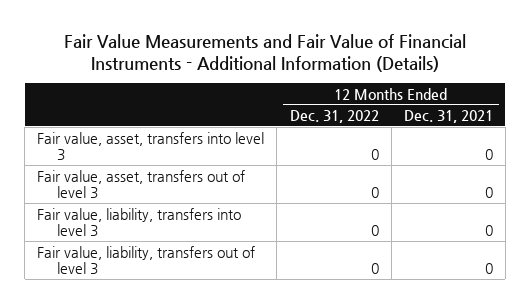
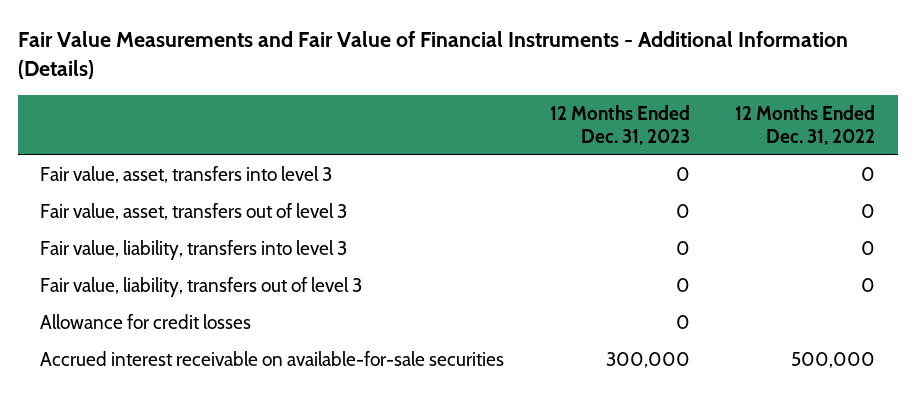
[403,110,493,124] Dec. 31, 2021 -> none
none -> [549,104,690,145] 12 Months Ended Dec. 31, 2023
none -> [40,313,252,329] Allowance for credit losses
none -> [40,350,505,366] Accrued interest receivable on available-for-sale securities

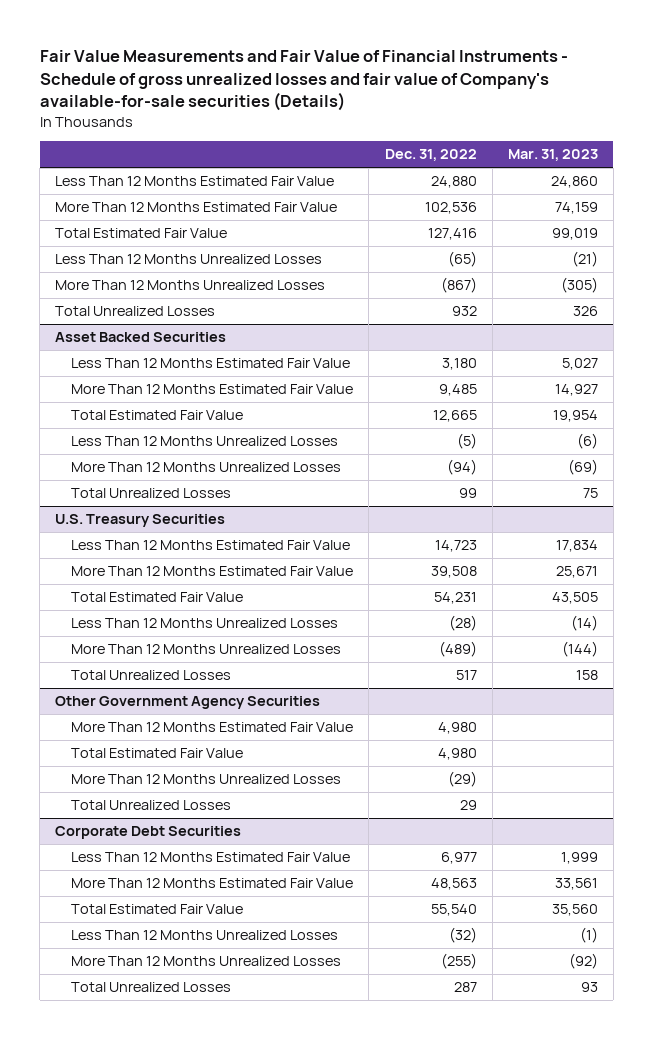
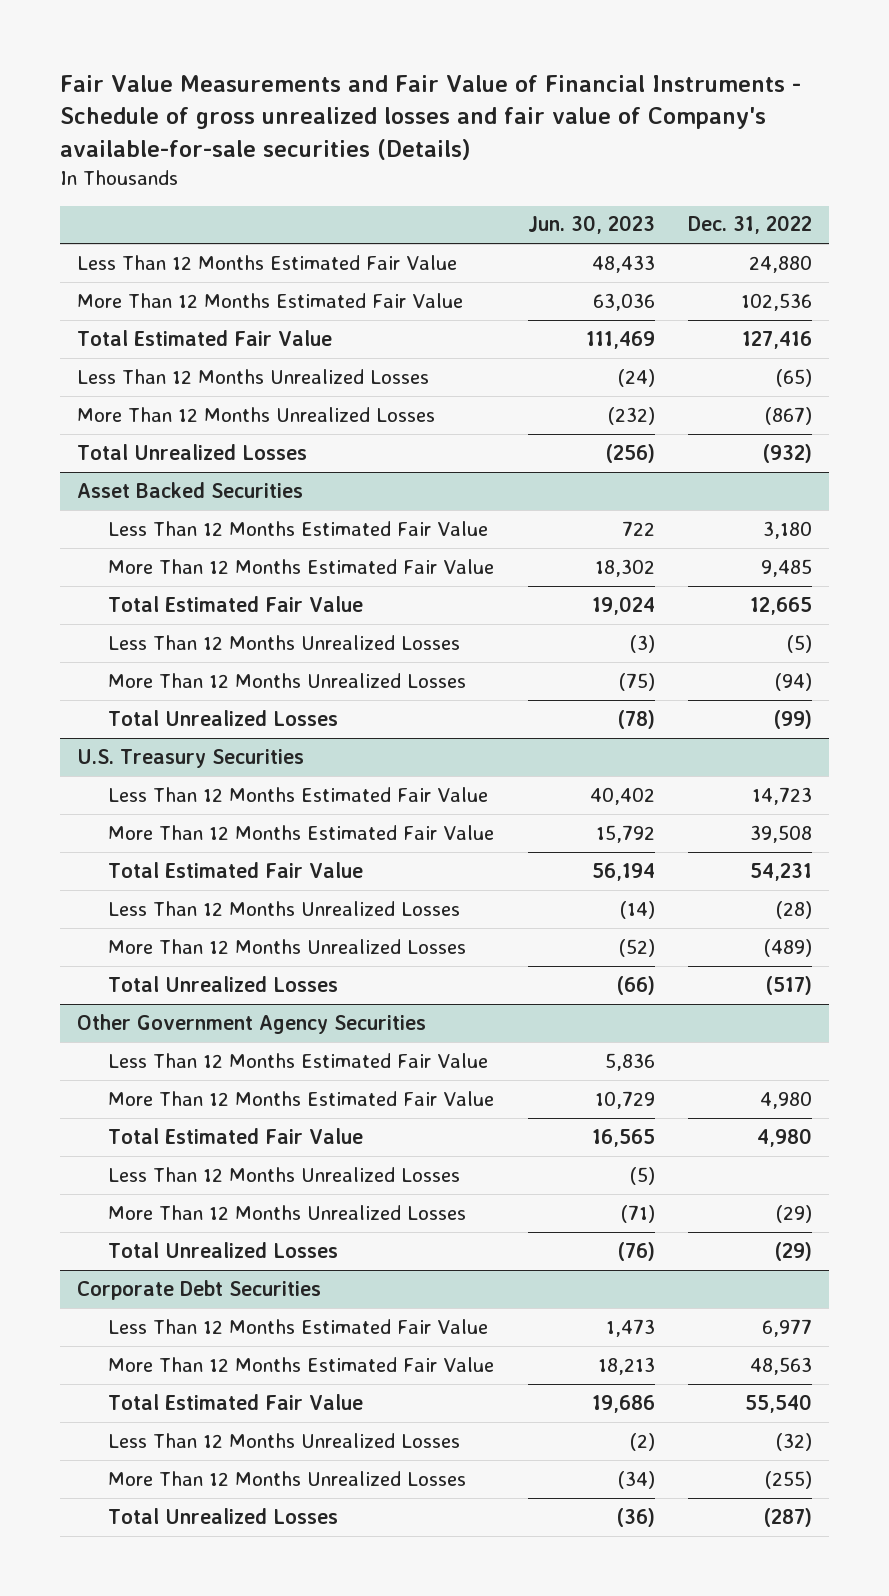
[507,149,598,162] Mar. 31, 2023 -> none
none -> [527,215,655,235] Jun. 30, 2023
[451,306,477,317] 932 -> [763,443,813,463] (932)
[458,488,477,499] 99 -> [774,709,813,729] (99)
[455,670,477,681] 517 -> [766,975,813,995] (517)
none -> [108,1052,489,1068] Less Than 12 Months Estimated Fair Value
none -> [108,1166,461,1182] Less Than 12 Months Unrealized Losses
[459,800,477,811] 29 -> [775,1241,813,1261] (29)
[453,982,477,993] 287 -> [764,1507,813,1527] (287)

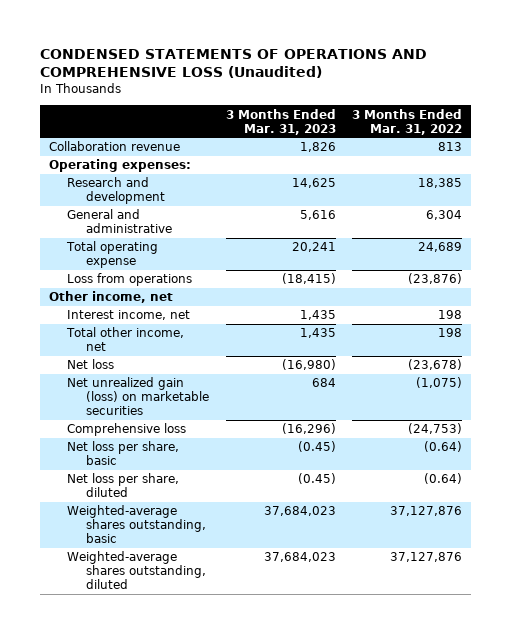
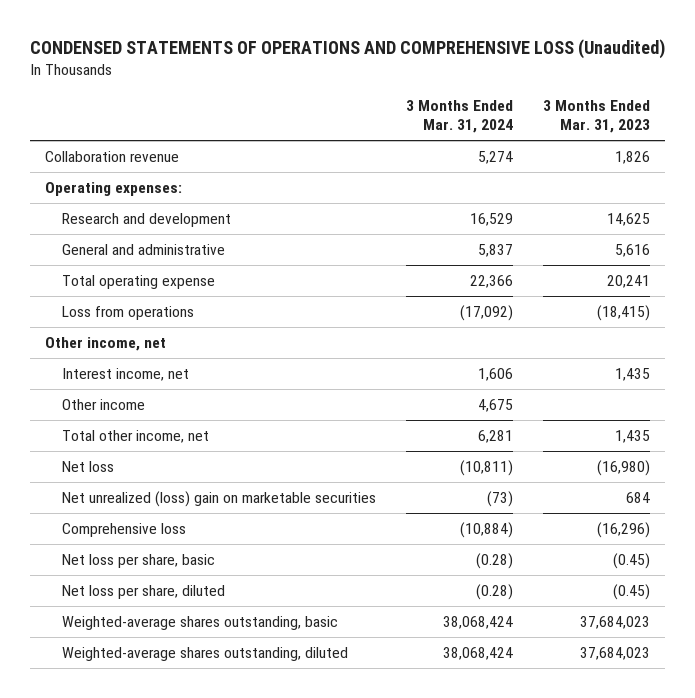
[352,108,463,135] 3 Months Ended Mar. 31, 2022 -> none
none -> [405,100,513,134] 3 Months Ended Mar. 31, 2024
none -> [61,398,145,410] Other income
[67,377,209,416] Net unrealized gain (loss) on marketable securities -> [61,490,376,507] Net unrealized (loss) gain on marketable securities

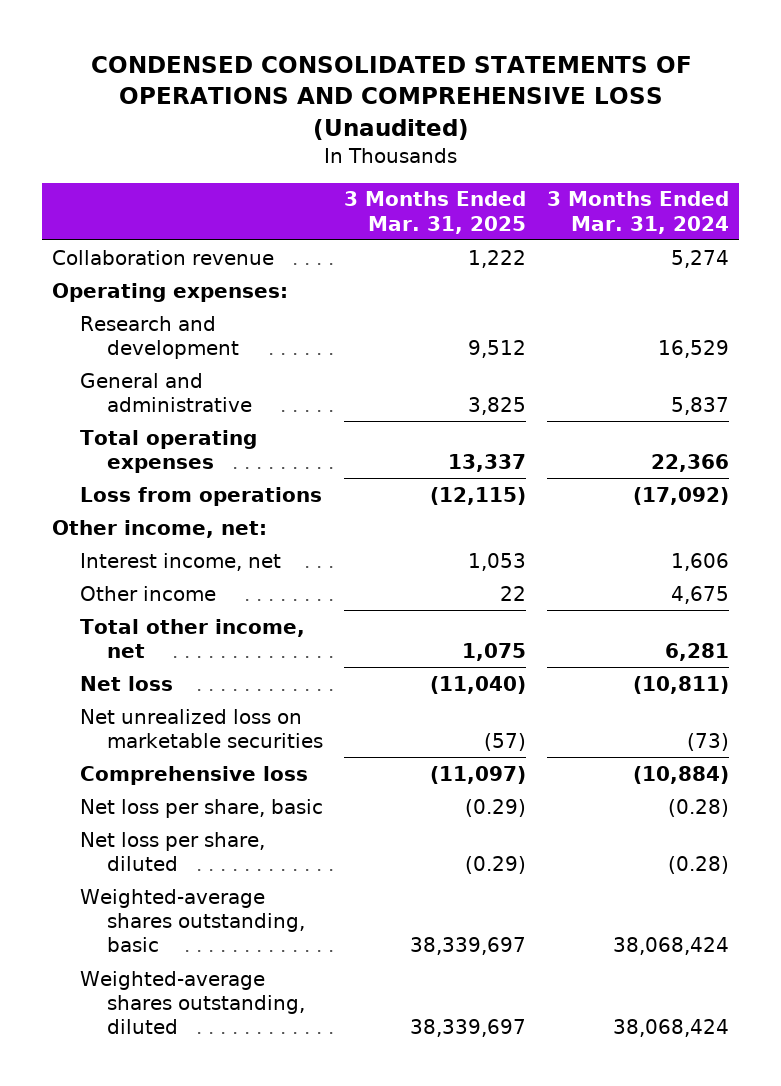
[29,39,665,60] CONDENSED STATEMENTS OF OPERATIONS AND COMPREHENSIVE LOSS (Unaudited) -> [90,56,692,140] CONDENSED CONSOLIDATED STATEMENTS OF OPERATIONS AND COMPREHENSIVE LOSS (Unaudited)
[543,100,651,134] 3 Months Ended Mar. 31, 2023 -> none
none -> [344,191,527,234] 3 Months Ended Mar. 31, 2025
[61,274,215,289] Total operating expense -> [79,429,257,474] Total operating expenses
[45,336,167,351] Other income, net -> [52,519,268,538] Other income, net:
[61,490,376,507] Net unrealized (loss) gain on marketable securities -> [79,708,324,749] Net unrealized loss on marketable securities

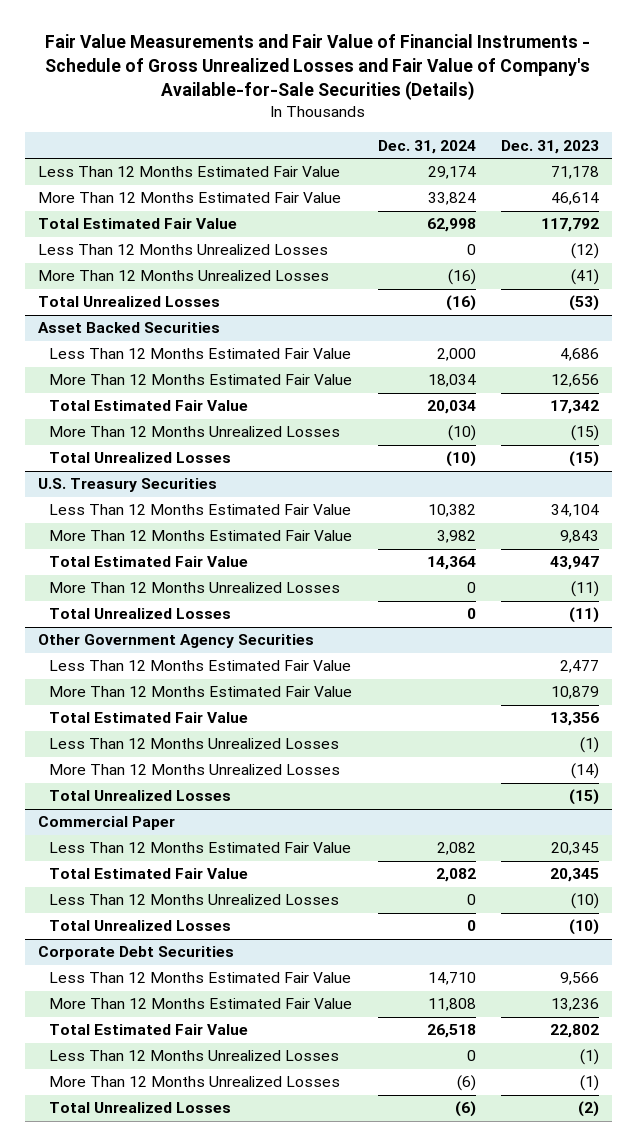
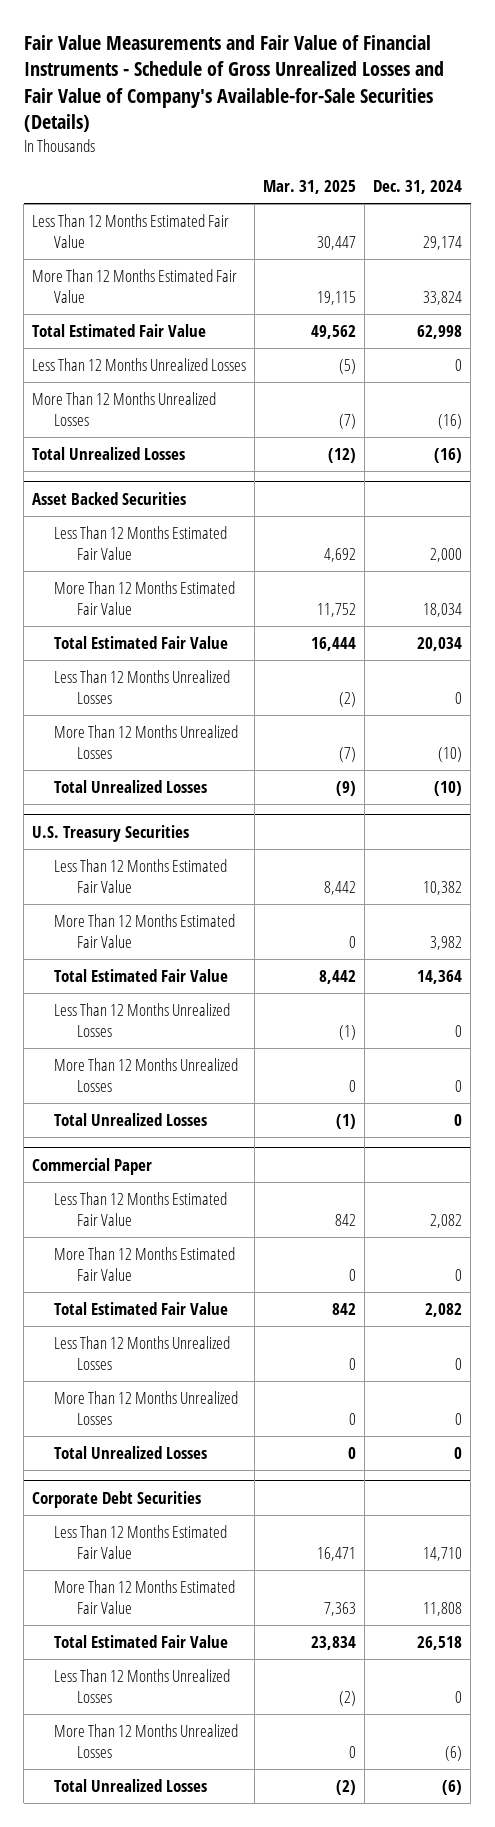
[501,139,600,154] Dec. 31, 2023 -> none
none -> [263,180,357,195] Mar. 31, 2025
none -> [54,669,231,705] Less Than 12 Months Unrealized Losses
none -> [54,1002,231,1038] Less Than 12 Months Unrealized Losses
[37,634,314,649] Other Government Agency Securities -> none
[48,660,351,672] Less Than 12 Months Estimated Fair Value -> none
[48,686,352,698] More Than 12 Months Estimated Fair Value -> none
[48,712,248,724] Total Estimated Fair Value -> none
[48,738,339,750] Less Than 12 Months Unrealized Losses -> none
[48,764,340,776] More Than 12 Months Unrealized Losses -> none
[48,790,231,802] Total Unrealized Losses -> none
none -> [54,1246,236,1282] More Than 12 Months Estimated Fair Value
none -> [54,1390,239,1426] More Than 12 Months Unrealized Losses

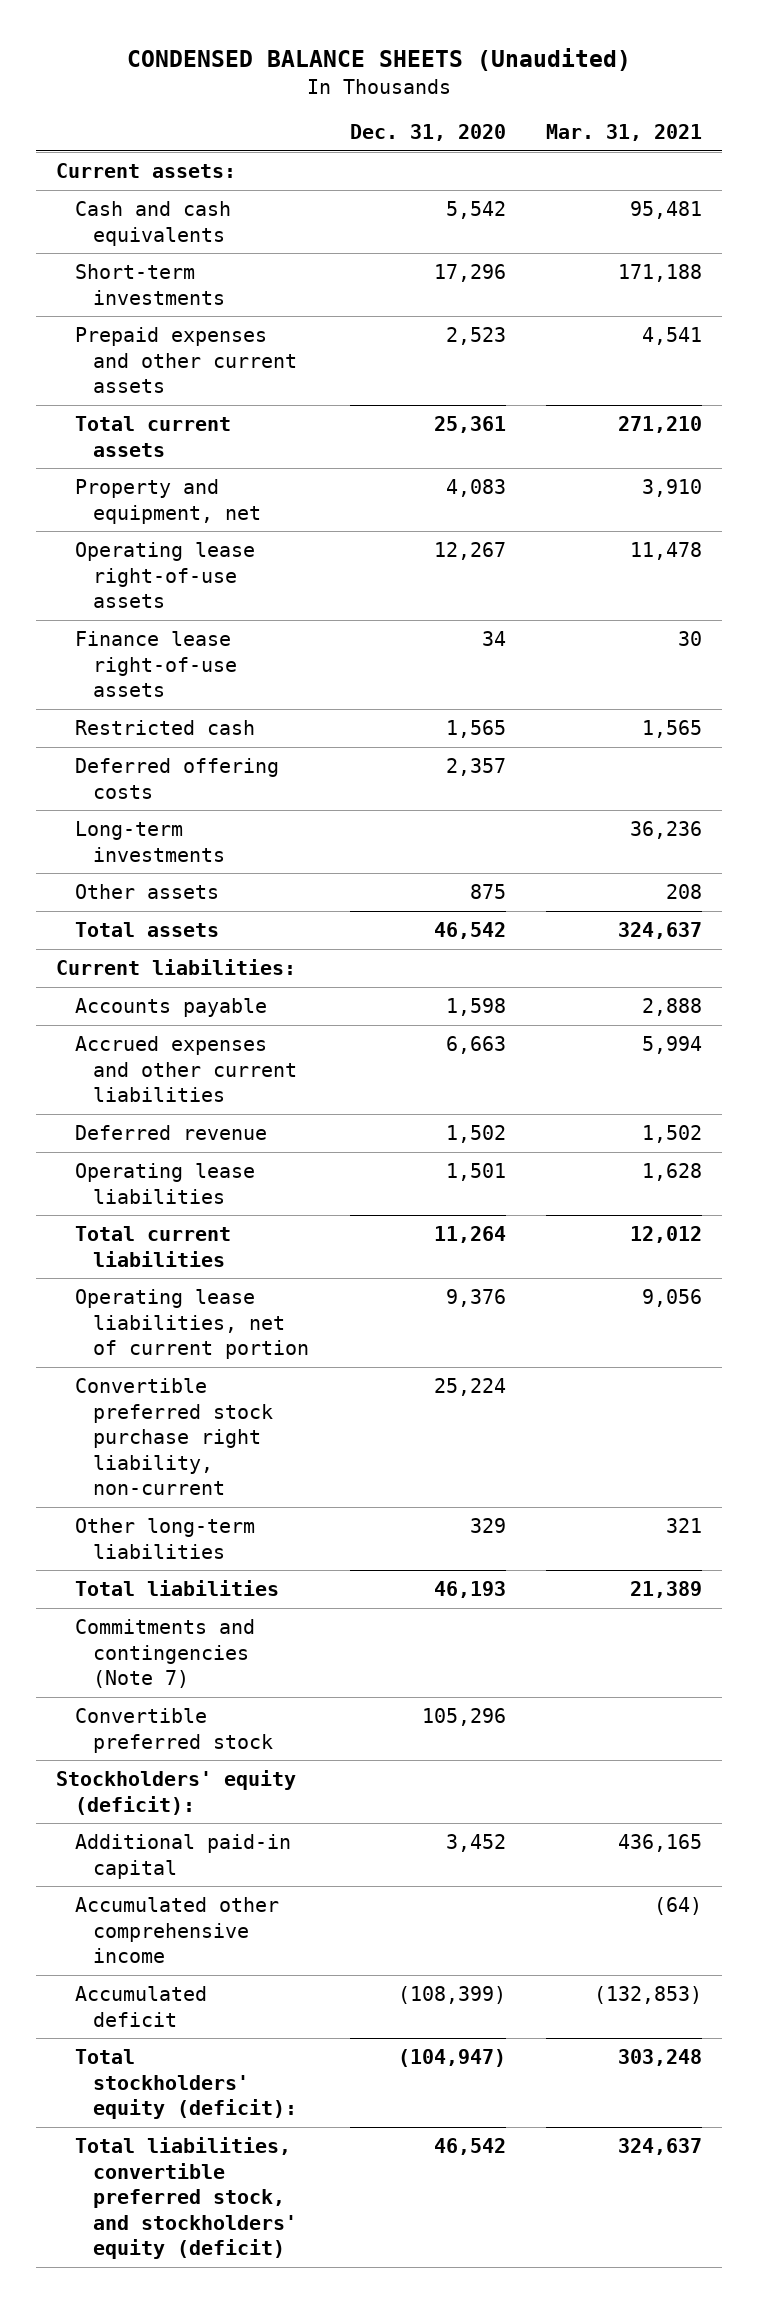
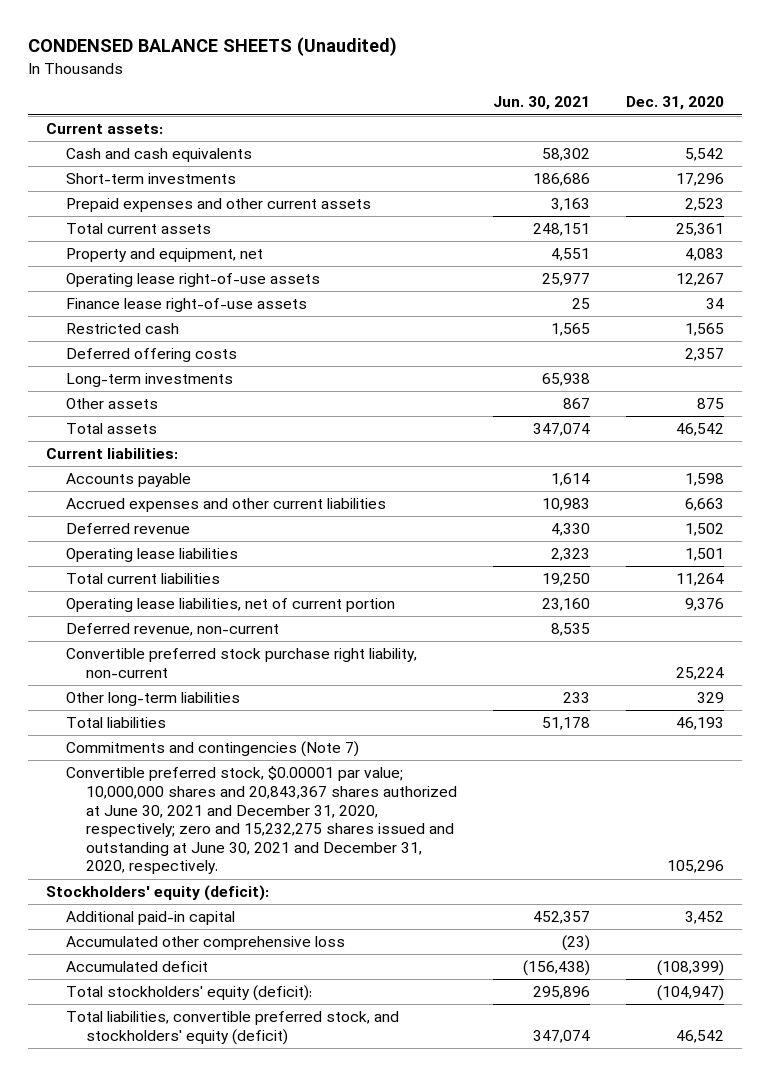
[545,124,702,142] Mar. 31, 2021 -> none
none -> [493,96,591,111] Jun. 30, 2021
none -> [66,623,280,637] Deferred revenue, non-current
[74,1708,274,1753] Convertible preferred stock -> [66,766,458,875] Convertible preferred stock, $0.00001 par value; 10,000,000 shares and 20,843,367 shares authorized at June 30, 2021 and December 31, 2020, respectively; zero and 15,232,275 shares issued and outstanding at June 30, 2021 and December 31, 2020, respectively.
[74,1897,279,1964] Accumulated other comprehensive income -> [66,936,346,951] Accumulated other comprehensive loss

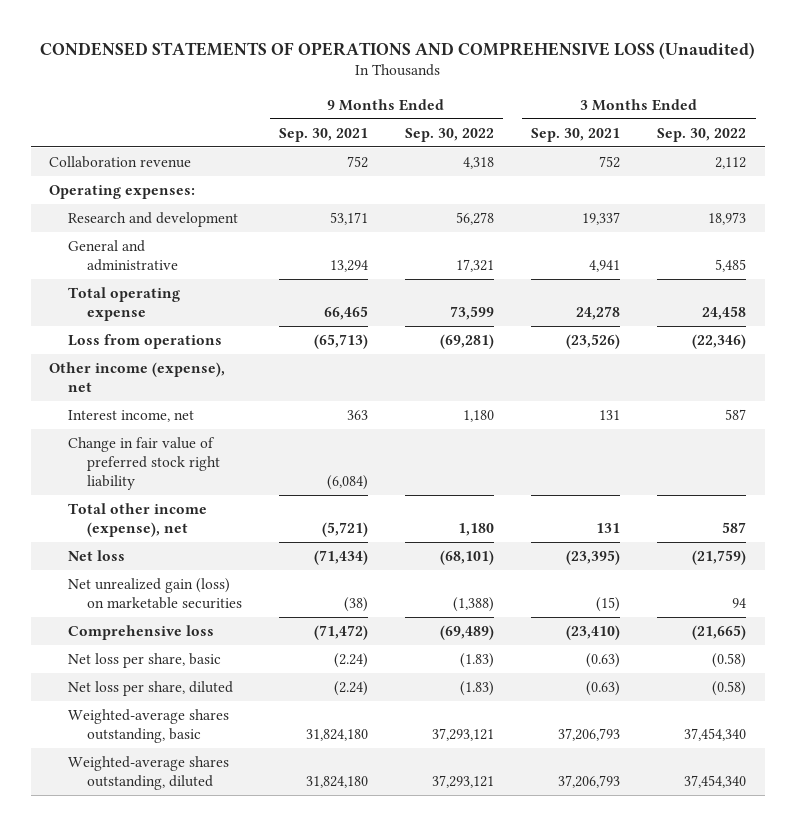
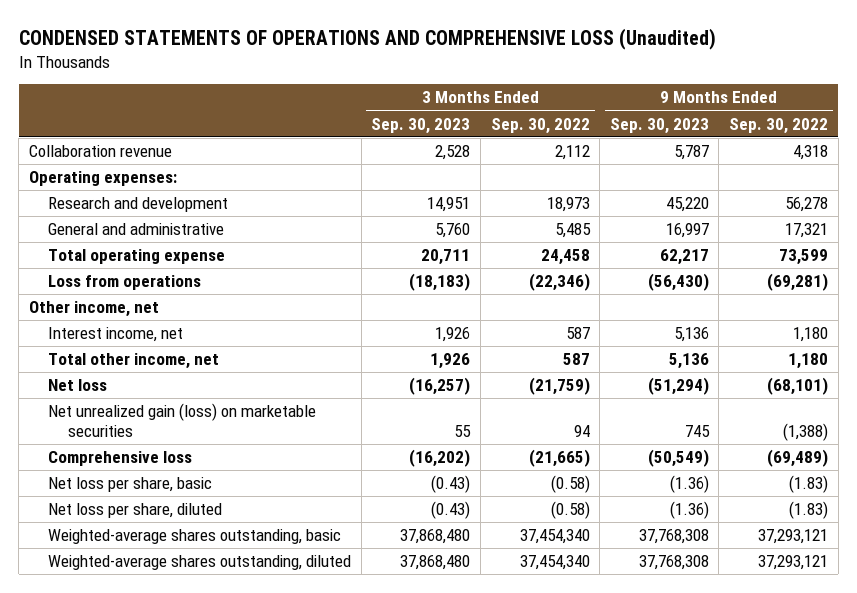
[278,127,368,142] Sep. 30, 2021 -> none
[531,127,621,142] Sep. 30, 2021 -> none
none -> [371,117,471,134] Sep. 30, 2023
none -> [609,117,709,134] Sep. 30, 2023
[49,361,226,393] Other income (expense), net -> [28,301,159,318] Other income, net
[68,436,220,491] Change in fair value of preferred stock right liability -> none
[68,502,208,538] Total other income (expense), net -> [48,353,220,370] Total other income, net

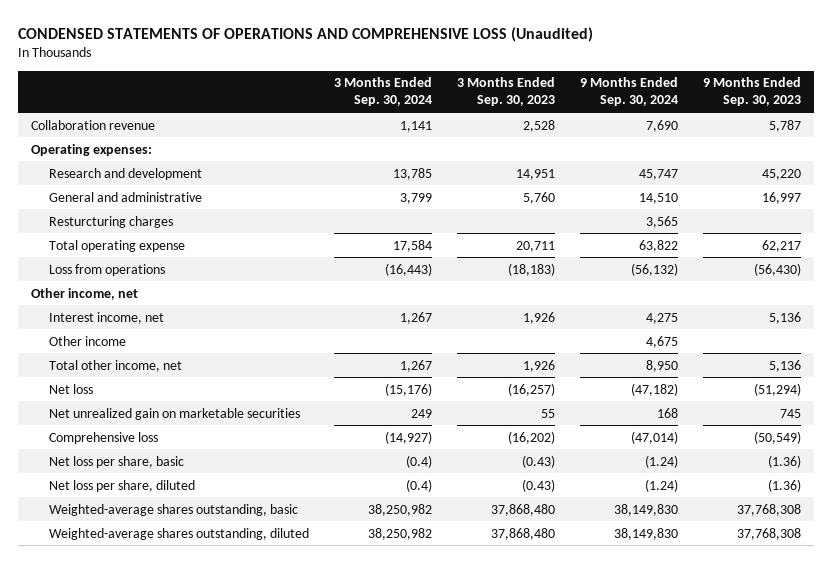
[490,117,590,134] Sep. 30, 2022 -> none
[729,117,829,134] Sep. 30, 2022 -> none
none -> [333,77,432,107] 3 Months Ended Sep. 30, 2024
none -> [580,77,679,107] 9 Months Ended Sep. 30, 2024
none -> [48,215,173,228] Resturcturing charges
none -> [48,335,126,346] Other income
[48,403,317,437] Net unrealized gain (loss) on marketable securities -> [48,407,300,420] Net unrealized gain on marketable securities

